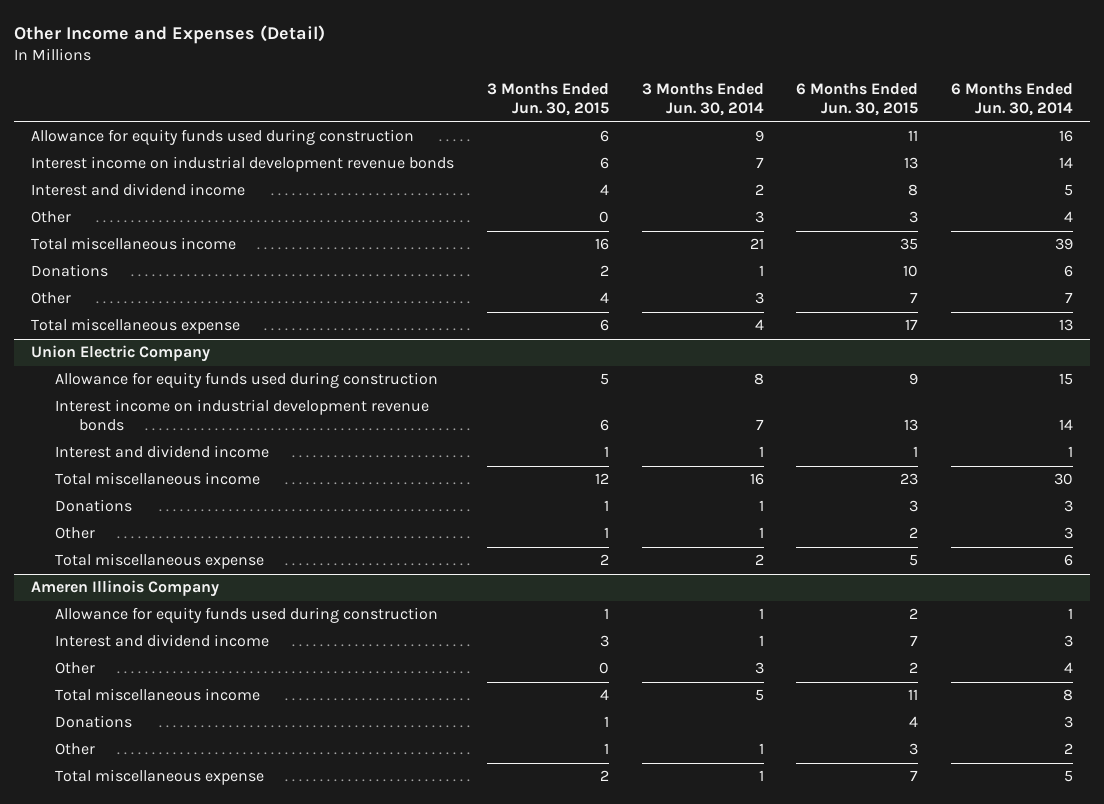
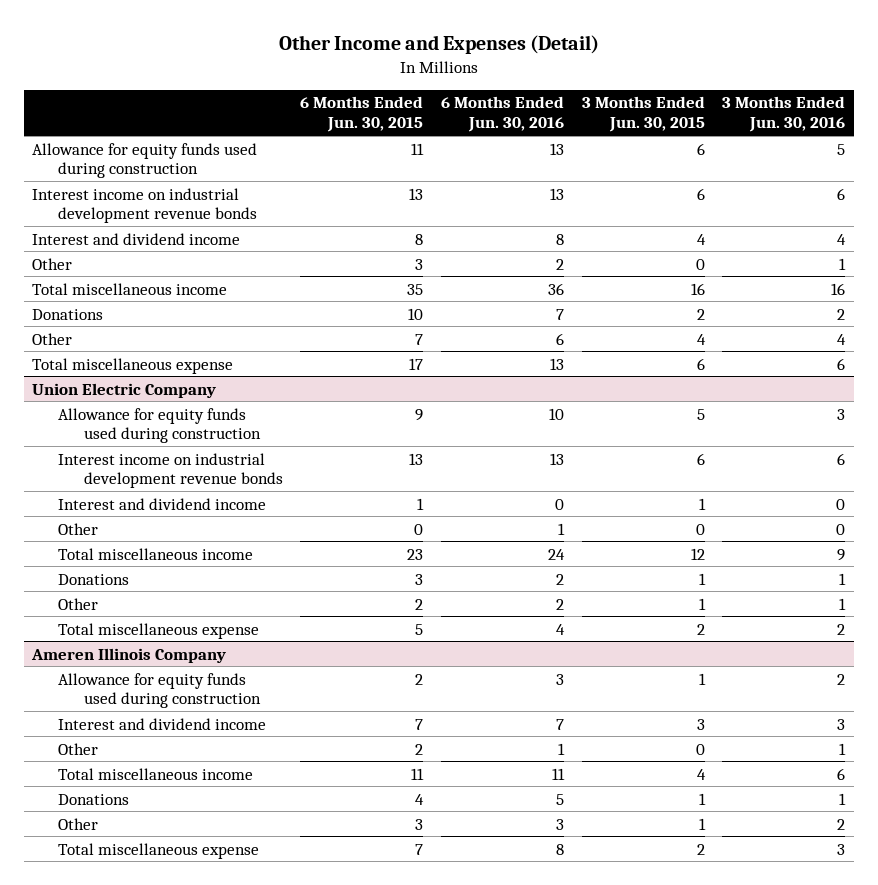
[641,83,764,117] 3 Months Ended Jun. 30, 2014 -> none
[951,83,1074,117] 6 Months Ended Jun. 30, 2014 -> none
none -> [441,96,565,133] 6 Months Ended Jun. 30, 2016
none -> [722,96,846,133] 3 Months Ended Jun. 30, 2016
none -> [58,522,99,535] Other

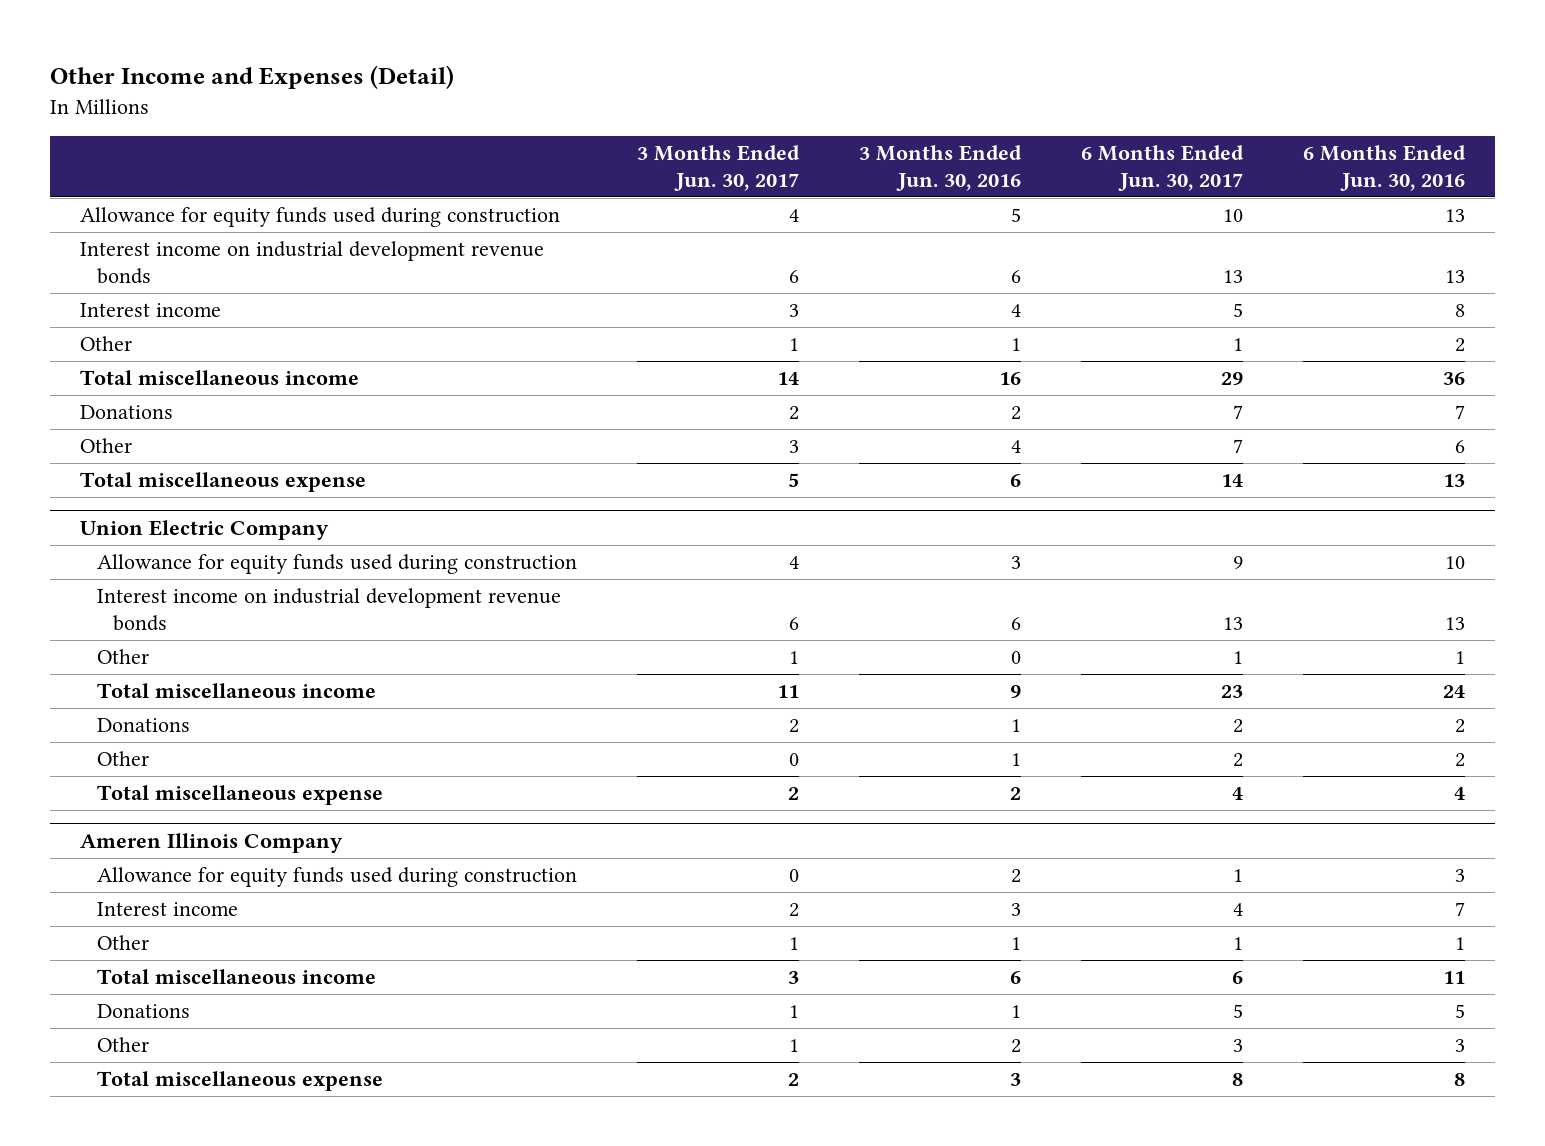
[300,96,424,133] 6 Months Ended Jun. 30, 2015 -> none
[581,96,705,133] 3 Months Ended Jun. 30, 2015 -> none
none -> [636,144,800,192] 3 Months Ended Jun. 30, 2017
none -> [1081,144,1245,192] 6 Months Ended Jun. 30, 2017
[32,232,241,245] Interest and dividend income -> [80,303,222,318] Interest income
[58,497,267,510] Interest and dividend income -> none
[58,717,267,730] Interest and dividend income -> [96,902,238,917] Interest income

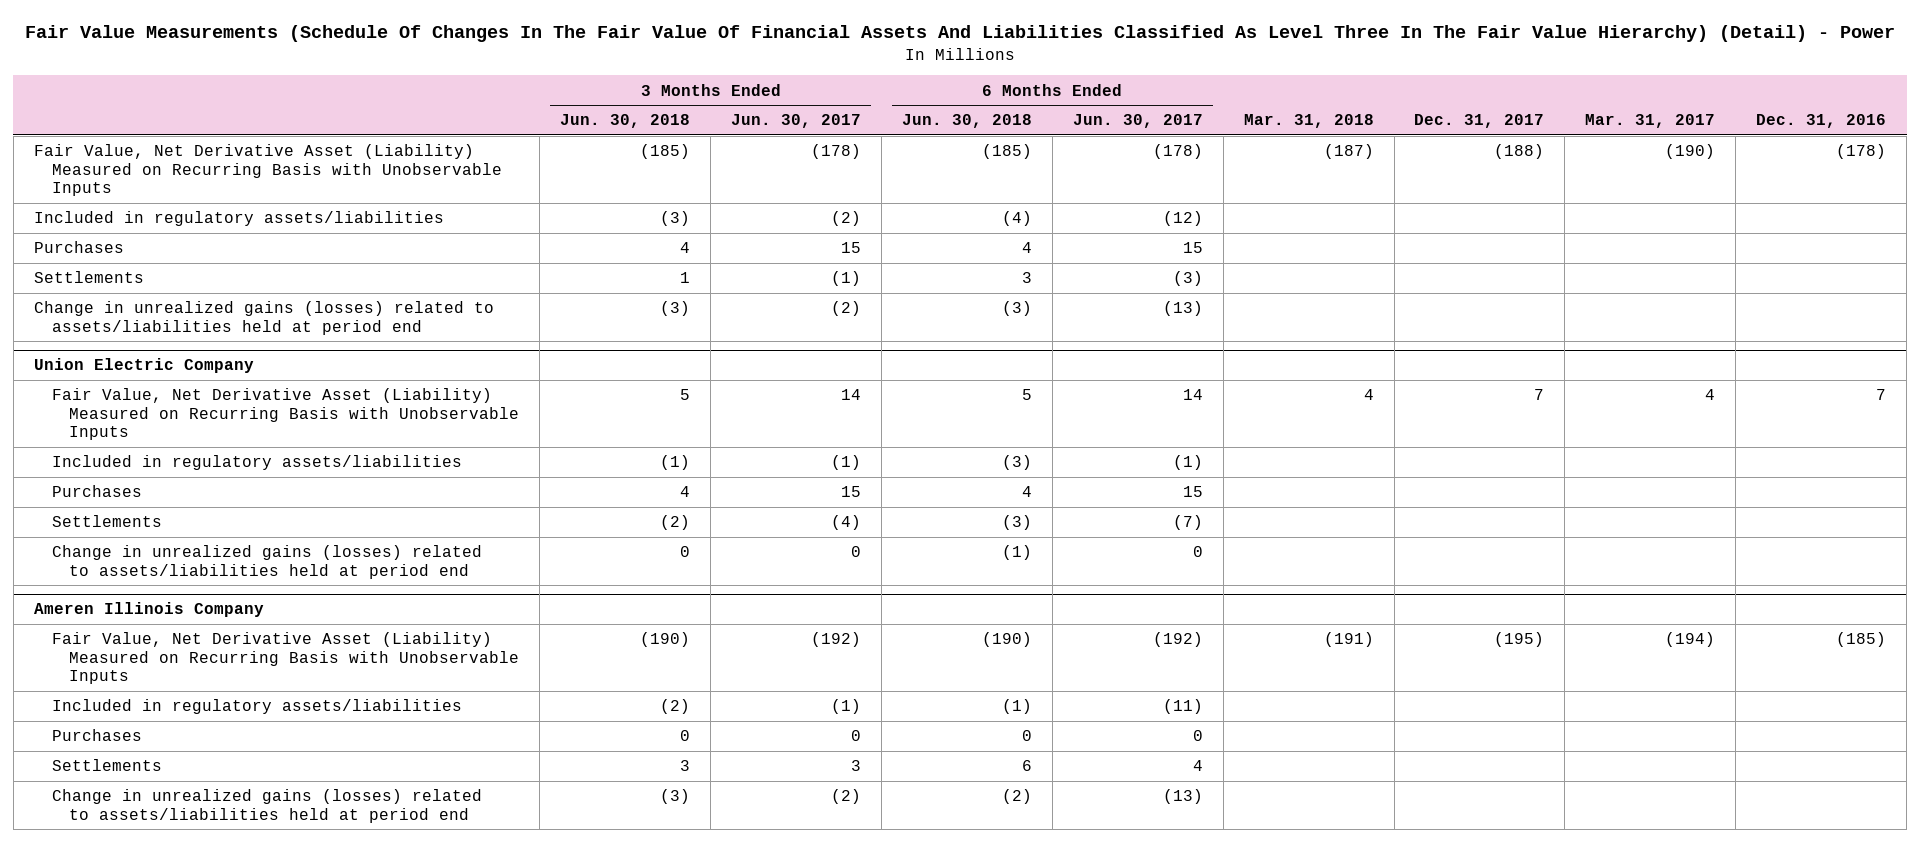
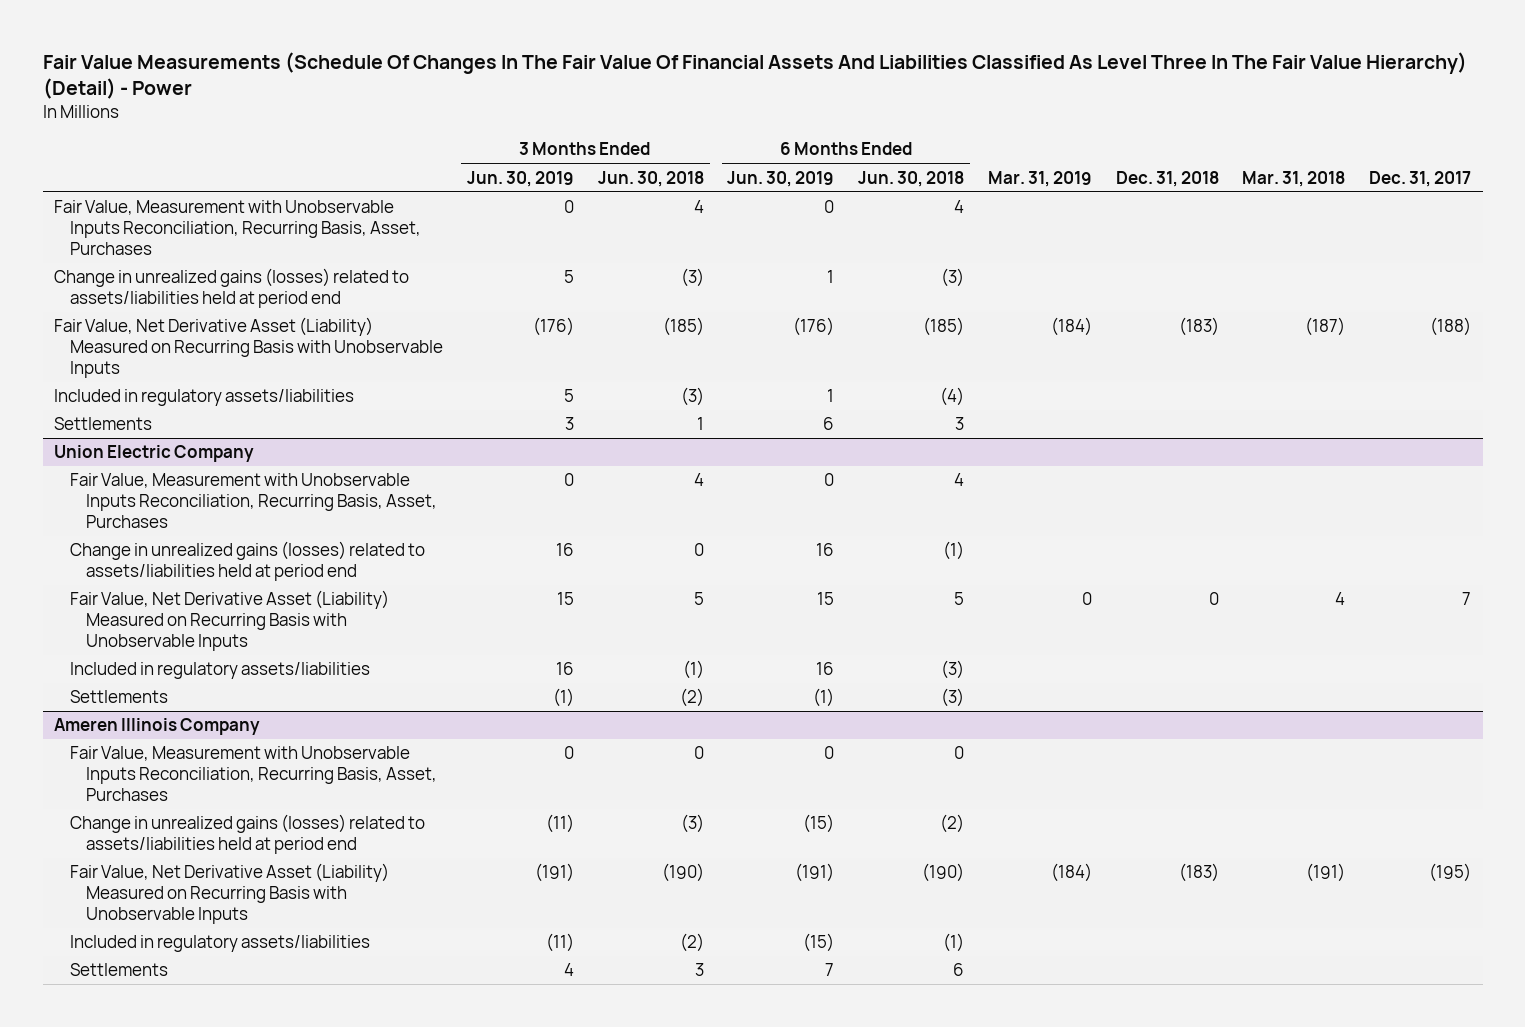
[731,114,862,129] Jun. 30, 2017 -> none
[1072,114,1203,129] Jun. 30, 2017 -> none
[1585,114,1716,129] Mar. 31, 2017 -> none
[1756,114,1887,129] Dec. 31, 2016 -> none
none -> [467,170,575,187] Jun. 30, 2019
none -> [727,170,835,187] Jun. 30, 2019
none -> [987,170,1092,187] Mar. 31, 2019
none -> [1115,170,1219,187] Dec. 31, 2018
none -> [54,200,422,255] Fair Value, Measurement with Unobservable Inputs Reconciliation, Recurring Basis, Asset, Purchases
[33,301,494,335] Change in unrealized gains (losses) related to assets/liabilities held at period end -> [54,268,410,309] Change in unrealized gains (losses) related to assets/liabilities held at period end
[33,241,124,254] Purchases -> none
none -> [70,473,438,528] Fair Value, Measurement with Unobservable Inputs Reconciliation, Recurring Basis, Asset, Purchases
[51,545,482,579] Change in unrealized gains (losses) related to assets/liabilities held at period end -> [70,541,426,582] Change in unrealized gains (losses) related to assets/liabilities held at period end
[51,485,142,498] Purchases -> none
none -> [70,746,438,801] Fair Value, Measurement with Unobservable Inputs Reconciliation, Recurring Basis, Asset, Purchases
[51,789,482,823] Change in unrealized gains (losses) related to assets/liabilities held at period end -> [70,814,426,855] Change in unrealized gains (losses) related to assets/liabilities held at period end
[51,729,142,742] Purchases -> none

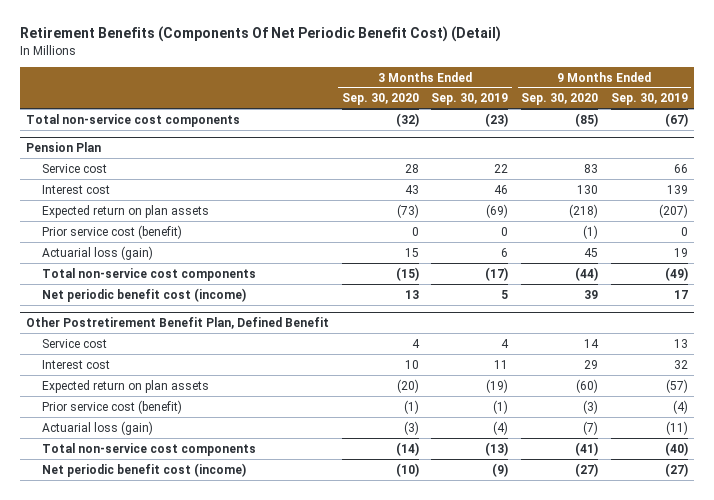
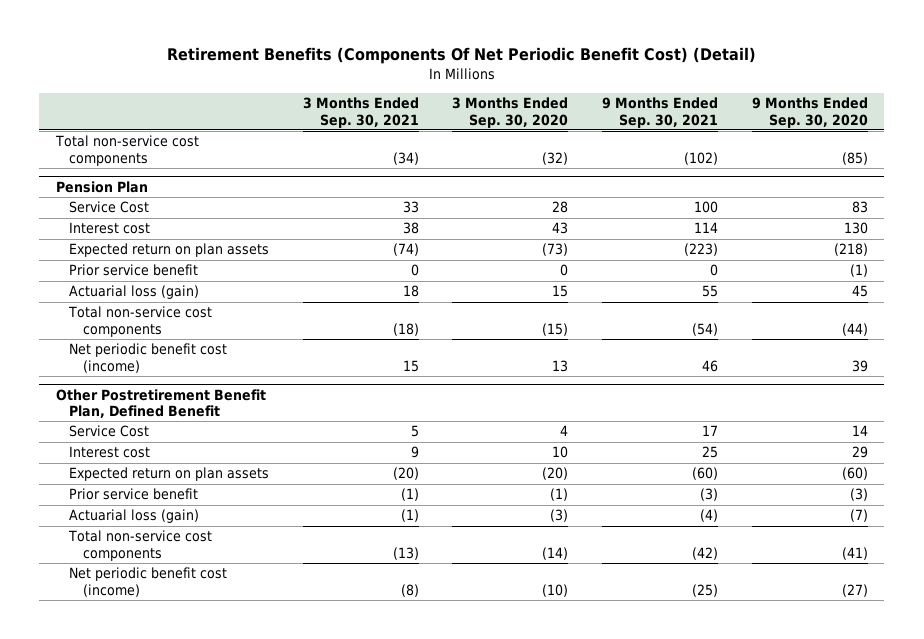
[431,93,509,106] Sep. 30, 2019 -> none
[610,93,688,106] Sep. 30, 2019 -> none
none -> [302,97,419,128] 3 Months Ended Sep. 30, 2021
none -> [602,97,719,128] 9 Months Ended Sep. 30, 2021
[42,163,108,173] Service cost -> [69,201,150,214] Service Cost
[42,224,183,239] Prior service cost (benefit) -> [69,264,199,277] Prior service benefit
[42,338,108,348] Service cost -> [69,425,150,438] Service Cost
[42,399,183,414] Prior service cost (benefit) -> [69,488,199,501] Prior service benefit

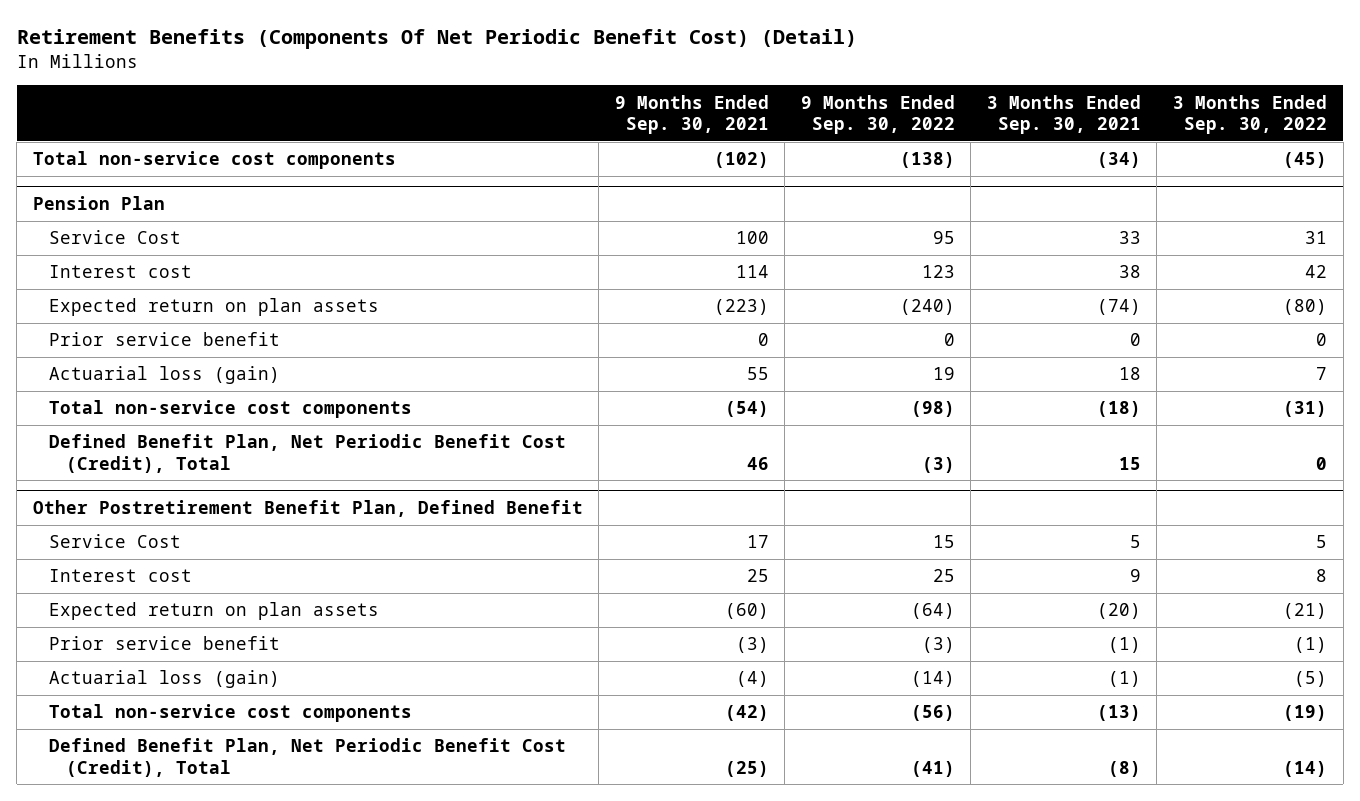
[452,97,569,128] 3 Months Ended Sep. 30, 2020 -> none
[751,97,868,128] 9 Months Ended Sep. 30, 2020 -> none
none -> [800,94,955,134] 9 Months Ended Sep. 30, 2022
none -> [1173,94,1328,134] 3 Months Ended Sep. 30, 2022
[69,343,228,373] Net periodic benefit cost (income) -> [49,434,567,473] Defined Benefit Plan, Net Periodic Benefit Cost (Credit), Total
[69,567,228,597] Net periodic benefit cost (income) -> [49,738,567,777] Defined Benefit Plan, Net Periodic Benefit Cost (Credit), Total

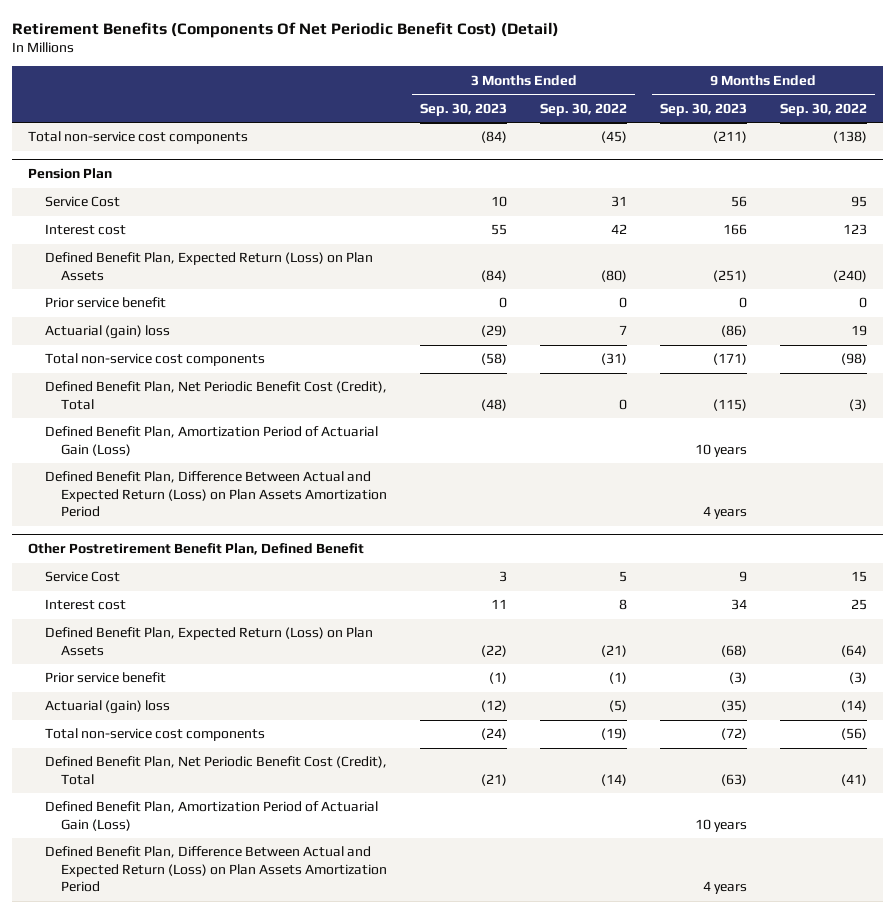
[614,94,769,134] 9 Months Ended Sep. 30, 2021 -> none
[986,94,1141,134] 3 Months Ended Sep. 30, 2021 -> none
none -> [420,102,508,116] Sep. 30, 2023
none -> [659,102,747,116] Sep. 30, 2023
[49,298,380,317] Expected return on plan assets -> [44,252,373,281] Defined Benefit Plan, Expected Return (Loss) on Plan Assets
[49,366,281,385] Actuarial loss (gain) -> [44,325,170,340] Actuarial (gain) loss
none -> [44,426,378,456] Defined Benefit Plan, Amortization Period of Actuarial Gain (Loss)
none -> [44,471,388,518] Defined Benefit Plan, Difference Between Actual and Expected Return (Loss) on Plan Assets Amortization Period
[49,602,380,621] Expected return on plan assets -> [44,627,373,656] Defined Benefit Plan, Expected Return (Loss) on Plan Assets
[49,670,281,689] Actuarial loss (gain) -> [44,700,170,715] Actuarial (gain) loss
none -> [44,801,378,831] Defined Benefit Plan, Amortization Period of Actuarial Gain (Loss)
none -> [44,846,388,893] Defined Benefit Plan, Difference Between Actual and Expected Return (Loss) on Plan Assets Amortization Period

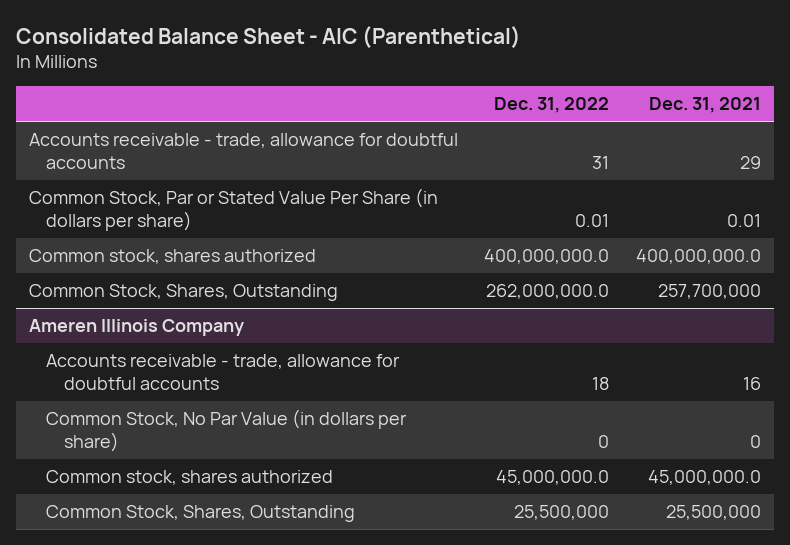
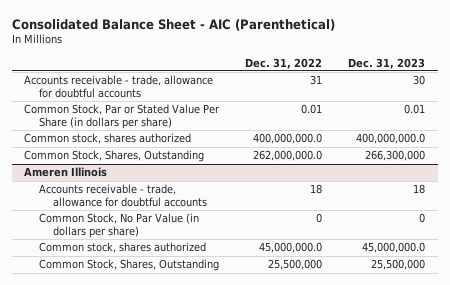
[649,97,762,114] Dec. 31, 2021 -> none
none -> [348,57,426,69] Dec. 31, 2023
[28,318,244,336] Ameren Illinois Company -> [24,167,108,178] Ameren Illinois

